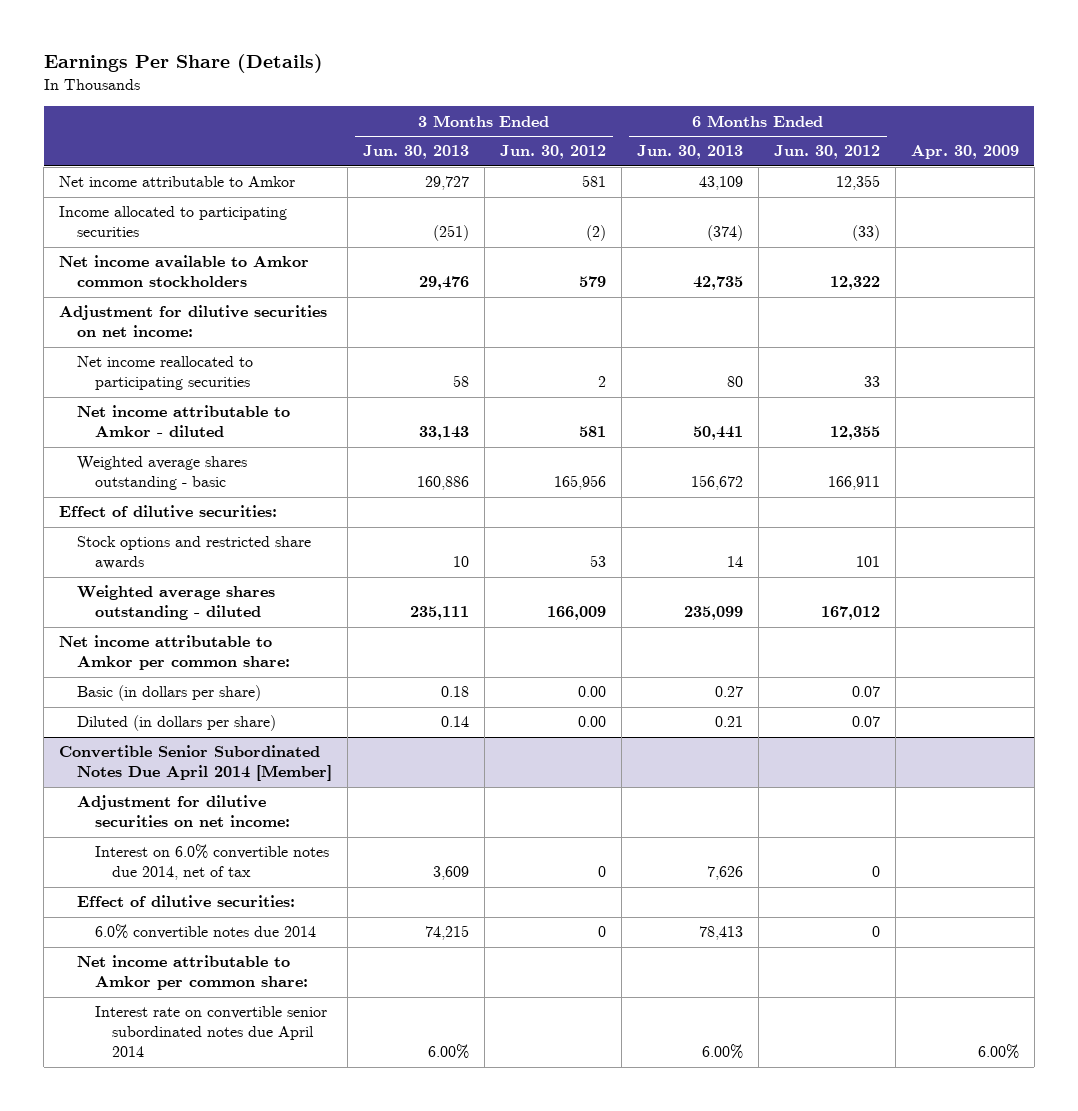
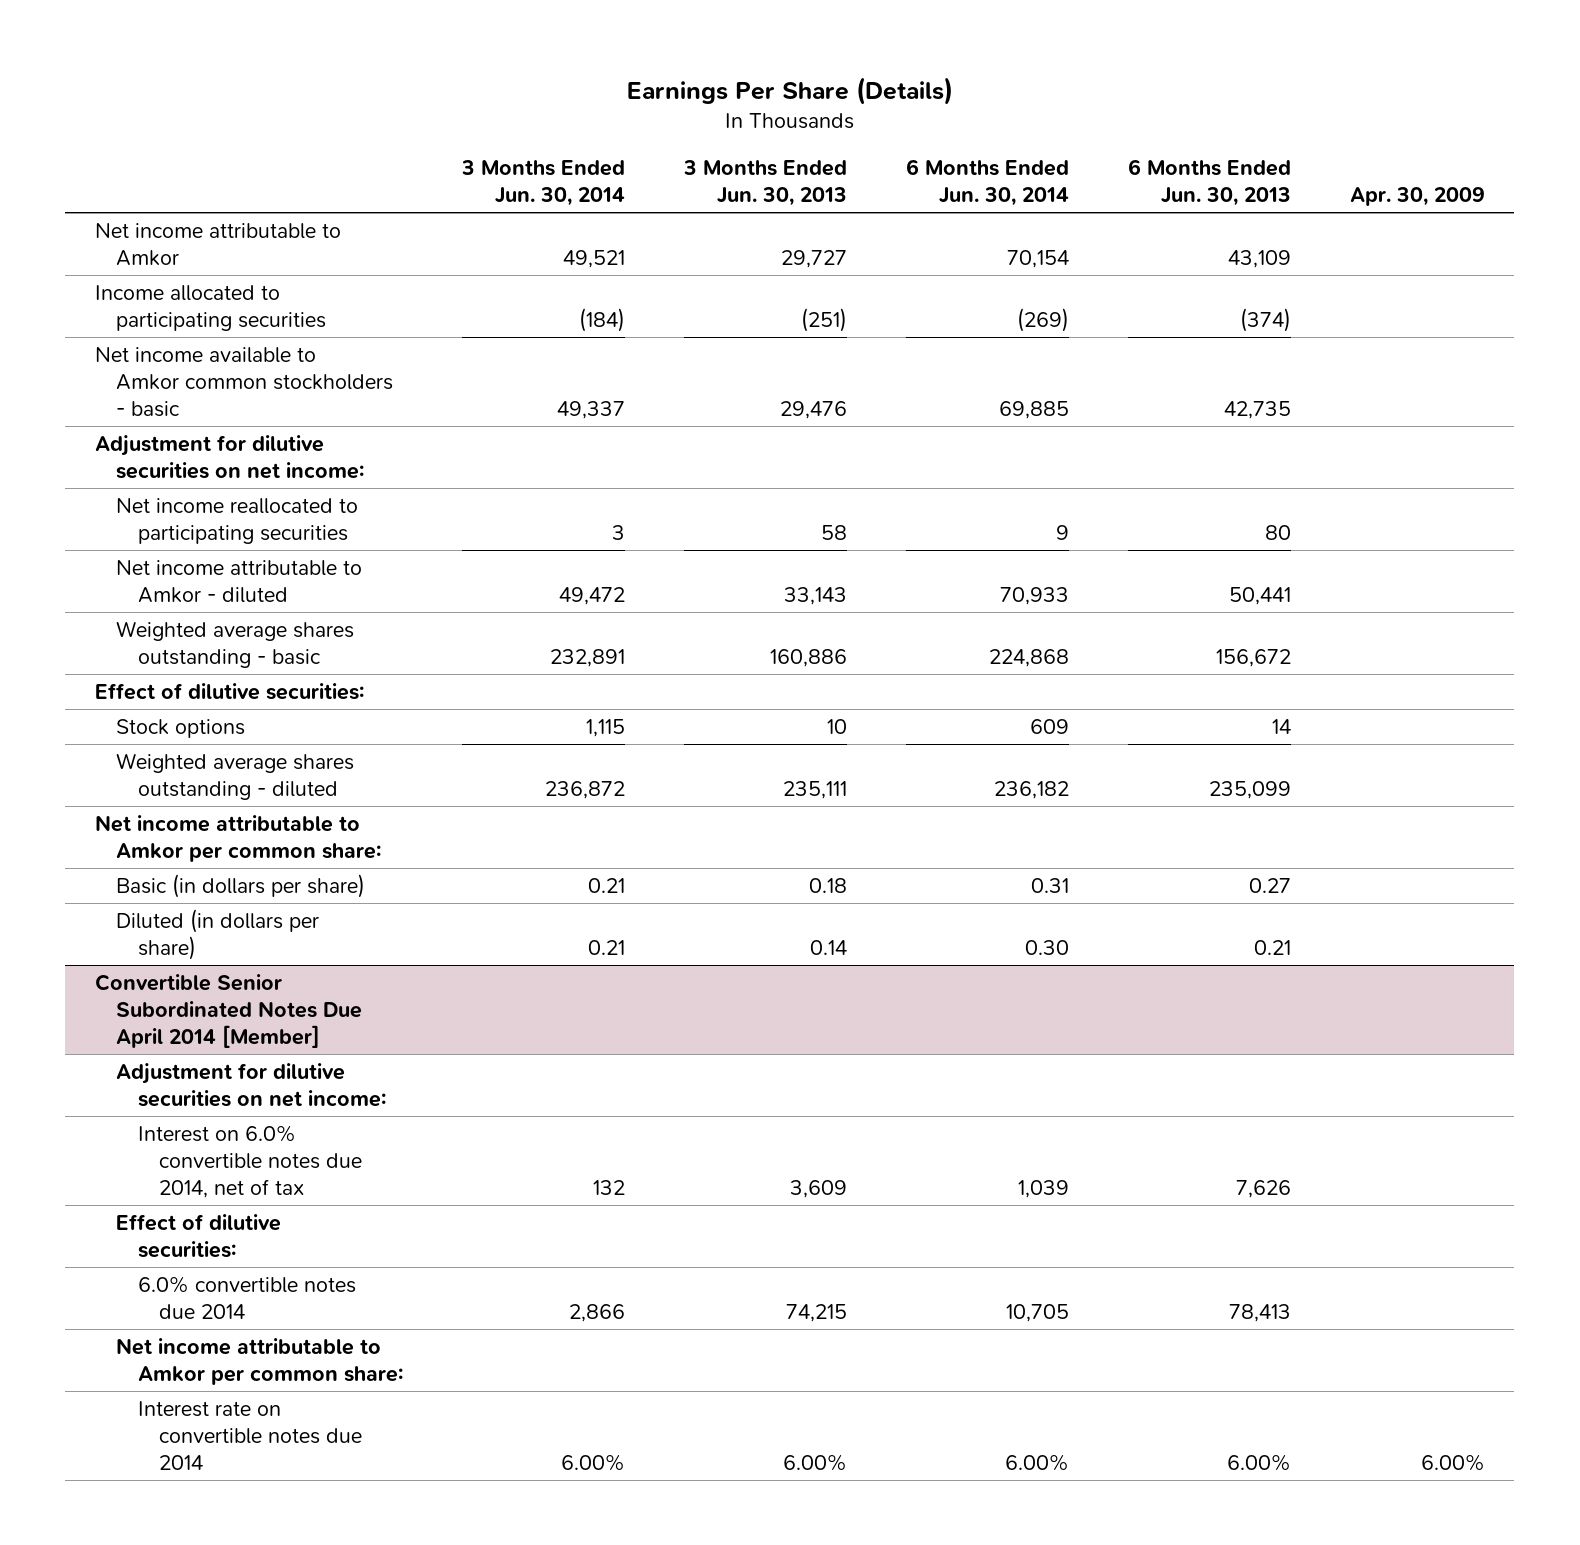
[499,145,606,160] Jun. 30, 2012 -> none
[773,145,880,160] Jun. 30, 2012 -> none
none -> [460,159,625,207] 3 Months Ended Jun. 30, 2014
none -> [905,158,1069,207] 6 Months Ended Jun. 30, 2014
[58,255,309,288] Net income available to Amkor common stockholders -> [94,346,394,418] Net income available to Amkor common stockholders - basic
[76,536,311,570] Stock options and restricted share awards -> [116,718,246,738] Stock options
[94,1006,327,1058] Interest rate on convertible senior subordinated notes due April 2014 -> [137,1400,362,1471] Interest rate on convertible notes due 2014

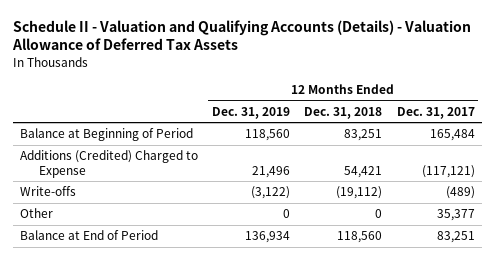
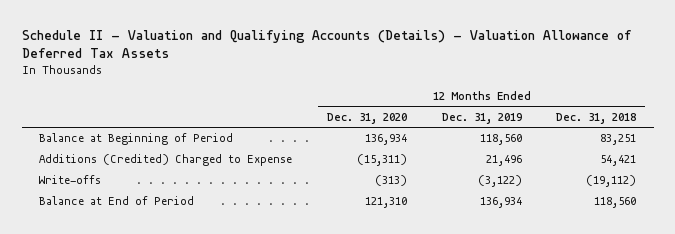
[396,107,475,120] Dec. 31, 2017 -> none
none -> [326,112,407,124] Dec. 31, 2020
[19,208,53,219] Other -> none

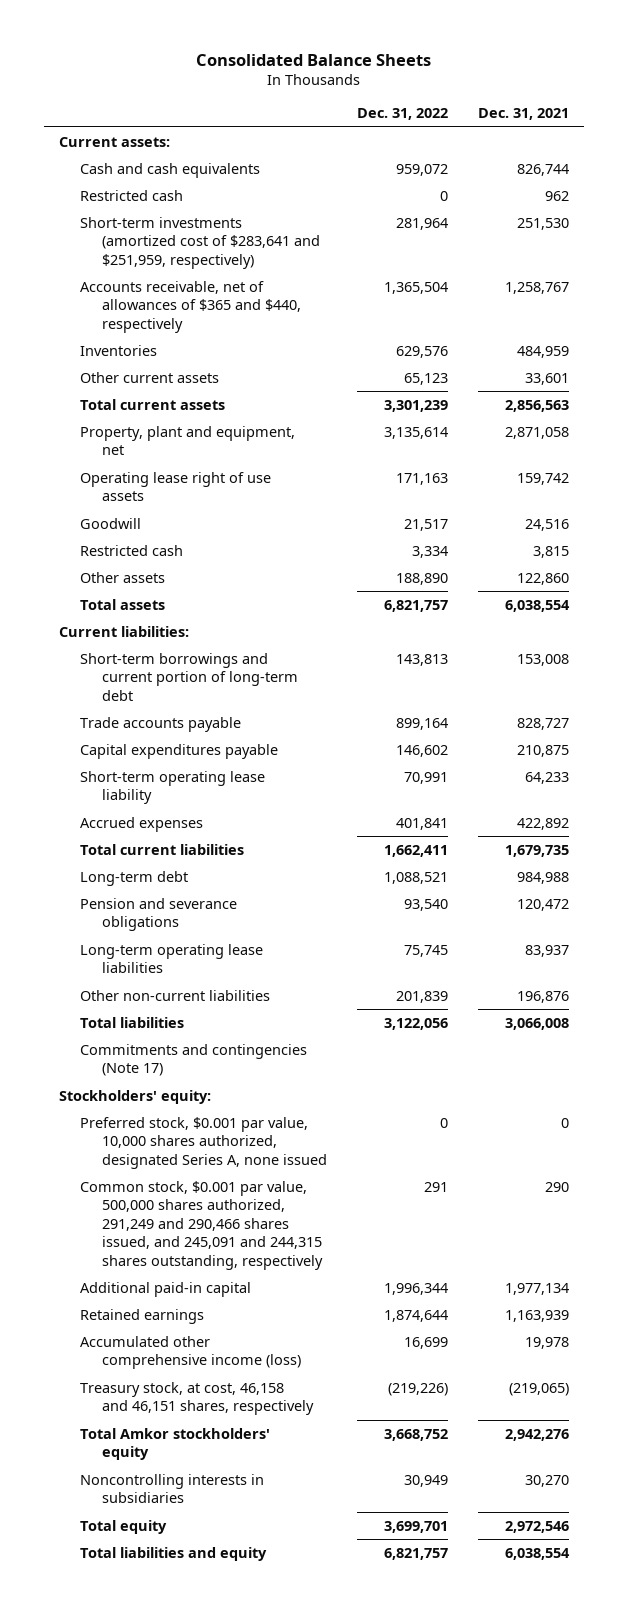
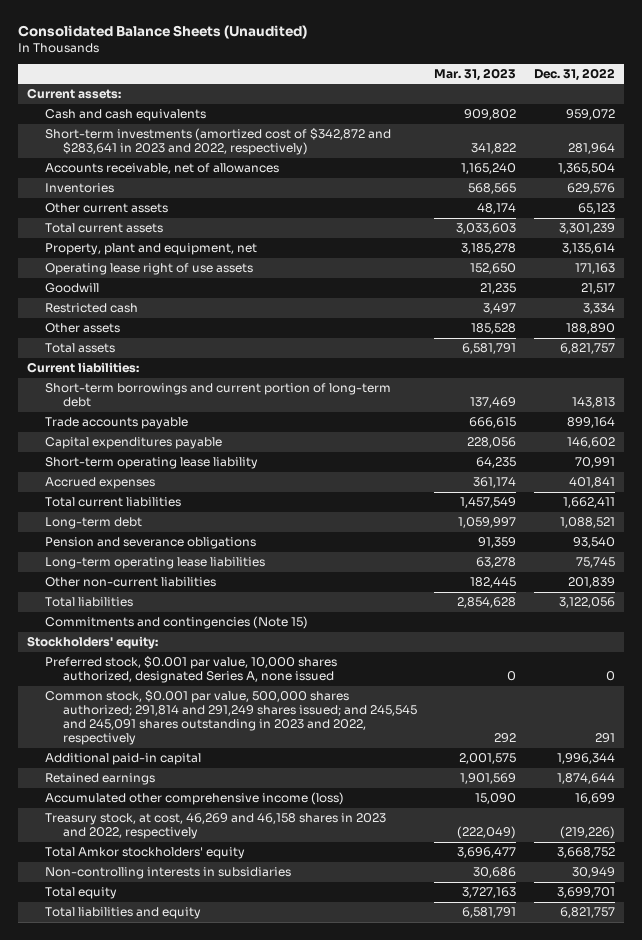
[195,53,431,66] Consolidated Balance Sheets -> [17,25,307,40] Consolidated Balance Sheets (Unaudited)
[478,108,570,121] Dec. 31, 2021 -> none
none -> [434,67,517,81] Mar. 31, 2023
[80,189,184,201] Restricted cash -> none
[80,216,321,269] Short-term investments (amortized cost of $283,641 and $251,959, respectively) -> [44,128,391,156] Short-term investments (amortized cost of $342,872 and $283,641 in 2023 and 2022, respectively)
[80,280,302,333] Accounts receivable, net of allowances of $365 and $440, respectively -> [44,163,279,175] Accounts receivable, net of allowances
[80,1043,308,1077] Commitments and contingencies (Note 17) -> [44,616,308,630] Commitments and contingencies (Note 15)
[80,1180,324,1271] Common stock, $0.001 par value, 500,000 shares authorized, 291,249 and 290,466 shares issued, and 245,091 and 244,315 shares outstanding, respectively -> [44,690,417,746] Common stock, $0.001 par value, 500,000 shares authorized; 291,814 and 291,249 shares issued; and 245,545 and 245,091 shares outstanding in 2023 and 2022, respectively
[80,1381,315,1416] Treasury stock, at cost, 46,158 and 46,151 shares, respectively -> [44,813,386,840] Treasury stock, at cost, 46,269 and 46,158 shares in 2023 and 2022, respectively
[80,1473,265,1504] Noncontrolling interests in subsidiaries -> [44,867,291,880] Non-controlling interests in subsidiaries

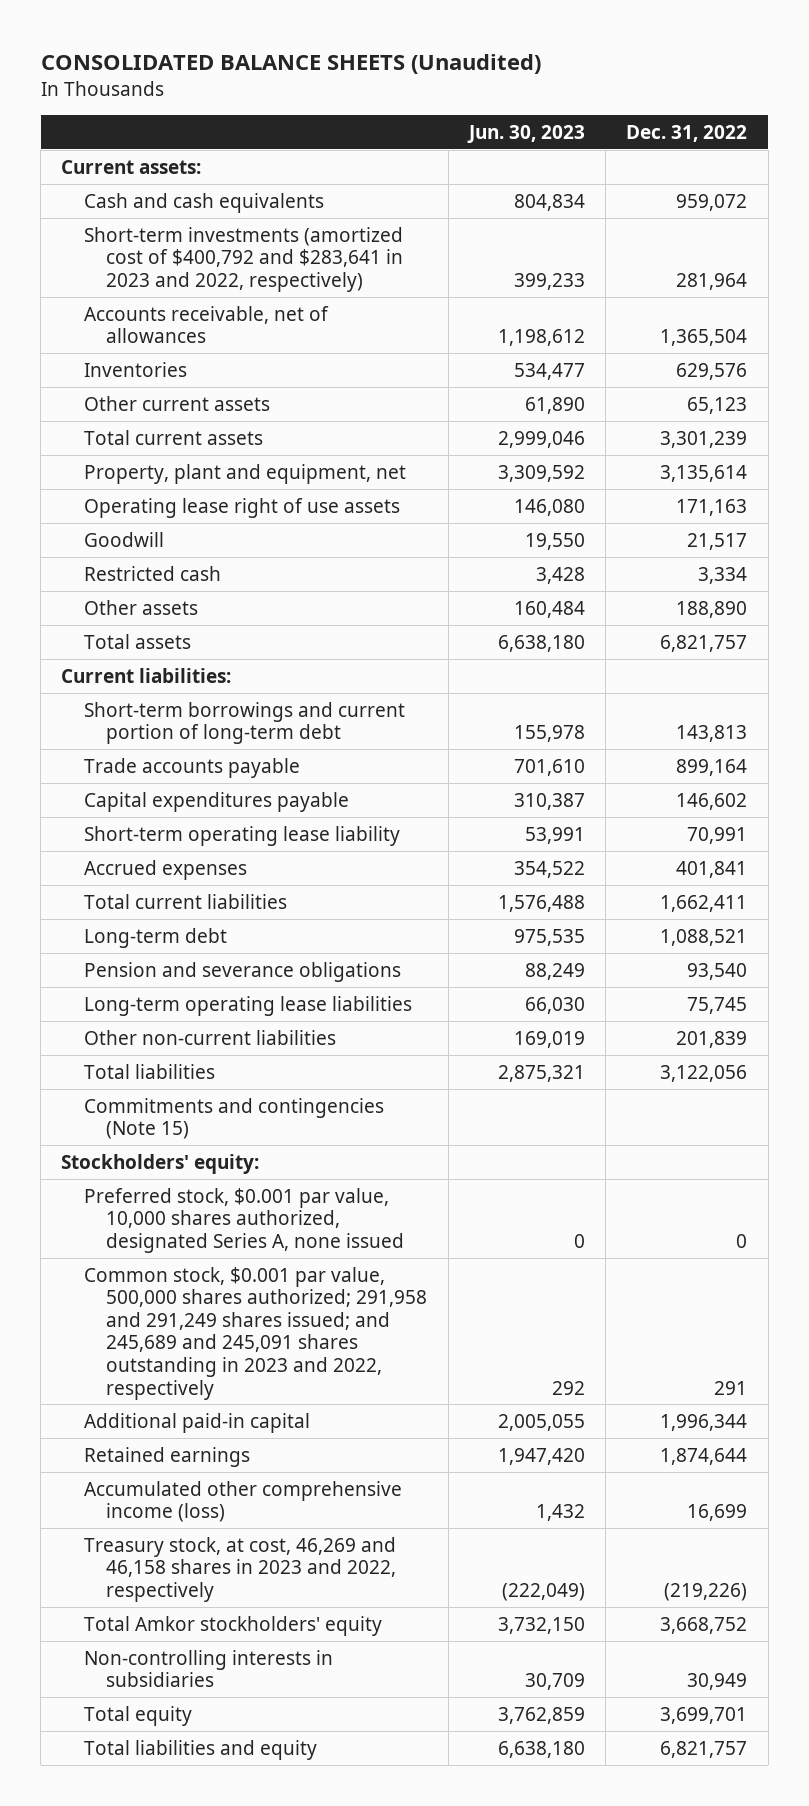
[17,25,307,40] Consolidated Balance Sheets (Unaudited) -> [40,54,541,75] CONSOLIDATED BALANCE SHEETS (Unaudited)
[434,67,517,81] Mar. 31, 2023 -> none
none -> [466,124,585,143] Jun. 30, 2023
[44,128,391,156] Short-term investments (amortized cost of $342,872 and $283,641 in 2023 and 2022, respectively) -> [83,226,404,292] Short-term investments (amortized cost of $400,792 and $283,641 in 2023 and 2022, respectively)
[44,690,417,746] Common stock, $0.001 par value, 500,000 shares authorized; 291,814 and 291,249 shares issued; and 245,545 and 245,091 shares outstanding in 2023 and 2022, respectively -> [83,1266,428,1400] Common stock, $0.001 par value, 500,000 shares authorized; 291,958 and 291,249 shares issued; and 245,689 and 245,091 shares outstanding in 2023 and 2022, respectively

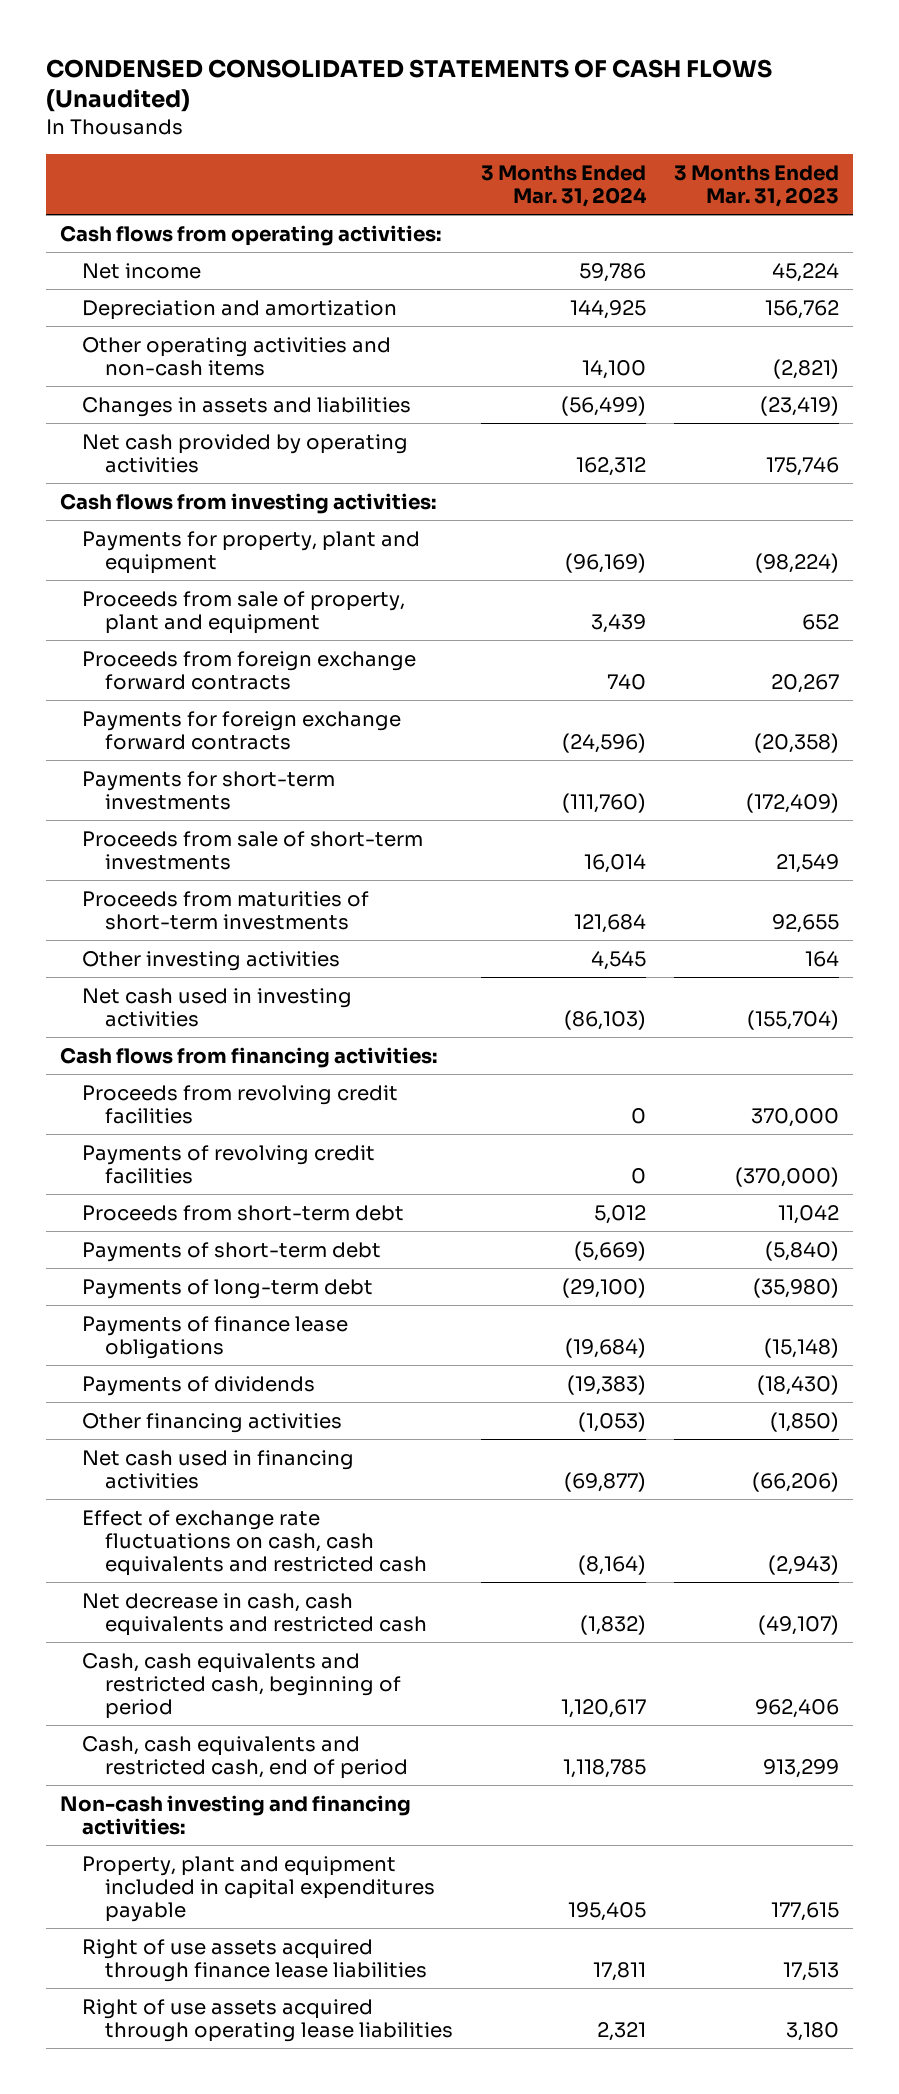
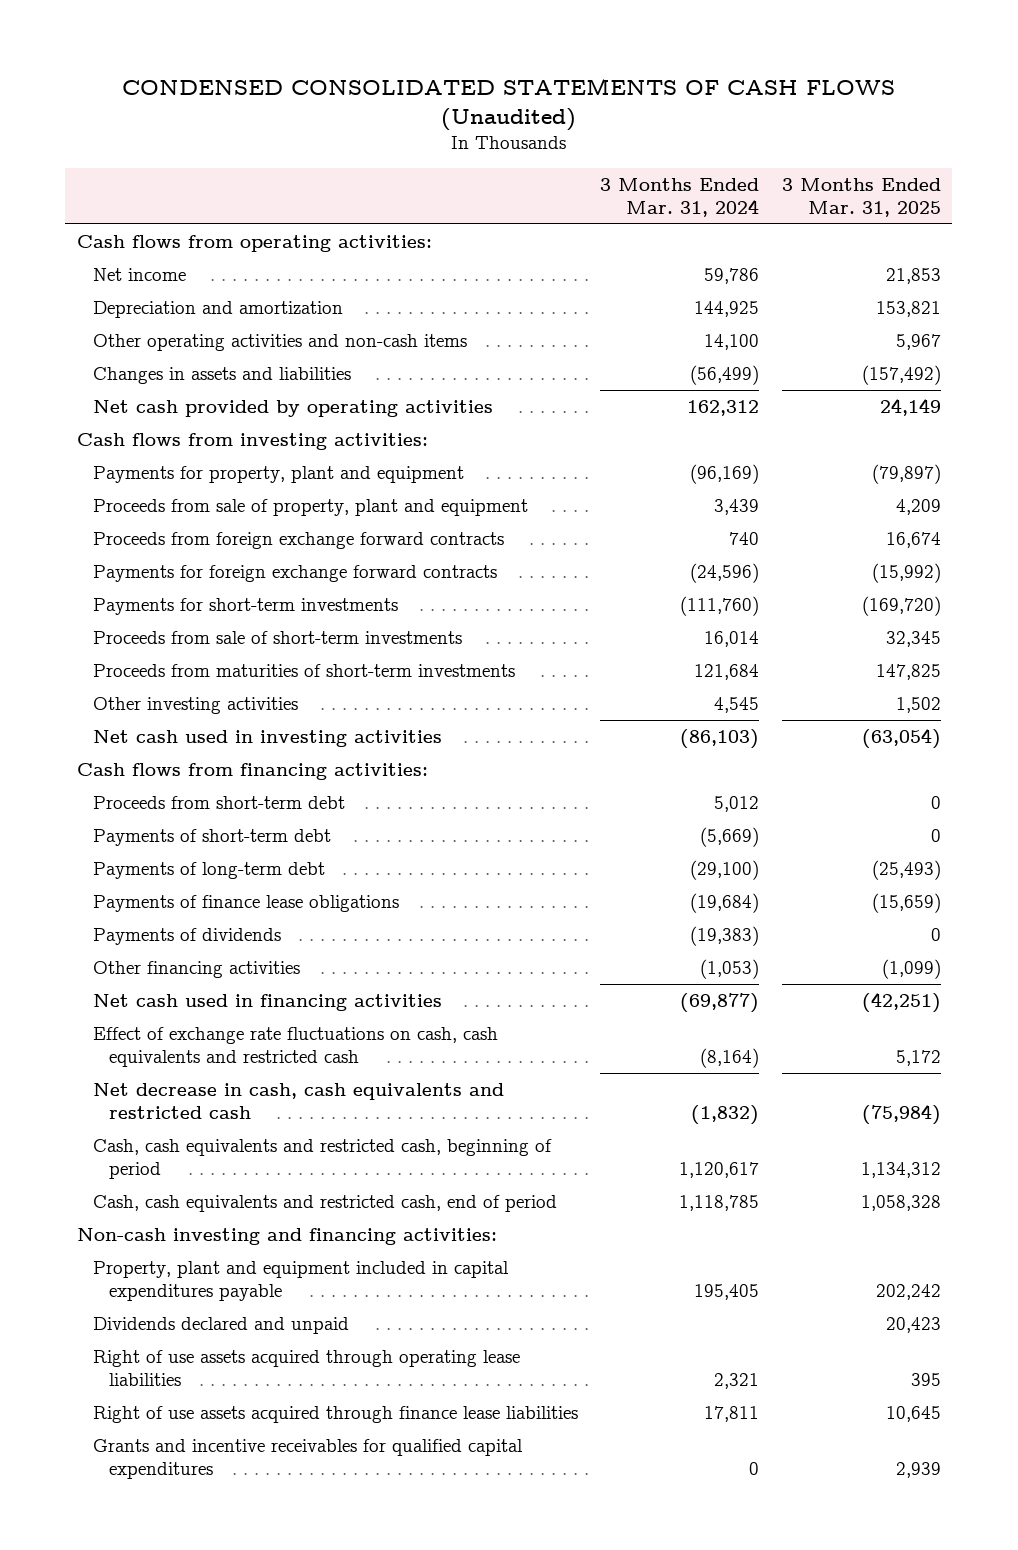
[674,164,840,207] 3 Months Ended Mar. 31, 2023 -> none
none -> [781,177,941,217] 3 Months Ended Mar. 31, 2025
[82,1084,399,1124] Proceeds from revolving credit facilities -> none
[82,1144,376,1184] Payments of revolving credit facilities -> none
none -> [92,1316,349,1334] Dividends declared and unpaid
[82,1938,427,1982] Right of use assets acquired through finance lease liabilities -> [92,1405,578,1423] Right of use assets acquired through finance lease liabilities
none -> [92,1438,523,1480] Grants and incentive receivables for qualified capital expenditures

